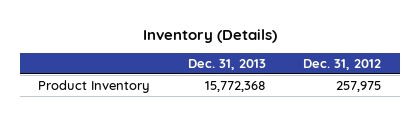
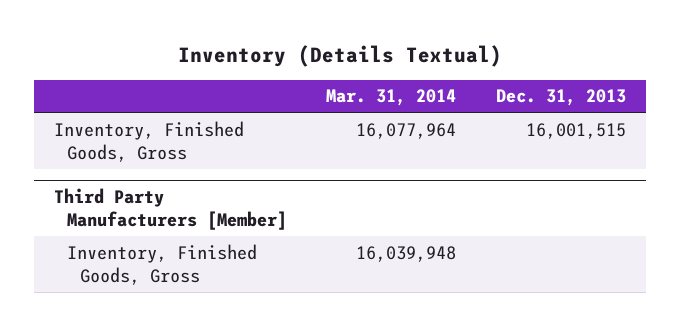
[142,28,277,43] Inventory (Details) -> [177,44,502,67] Inventory (Details Textual)
[302,59,381,71] Dec. 31, 2012 -> none
none -> [326,89,457,107] Mar. 31, 2014
[38,80,151,94] Product Inventory -> [53,120,244,162] Inventory, Finished Goods, Gross
[204,81,266,93] 15,772,368 -> [525,122,626,139] 16,001,515
none -> [53,188,287,231] Third Party Manufacturers [Member]
none -> [66,243,257,285] Inventory, Finished Goods, Gross

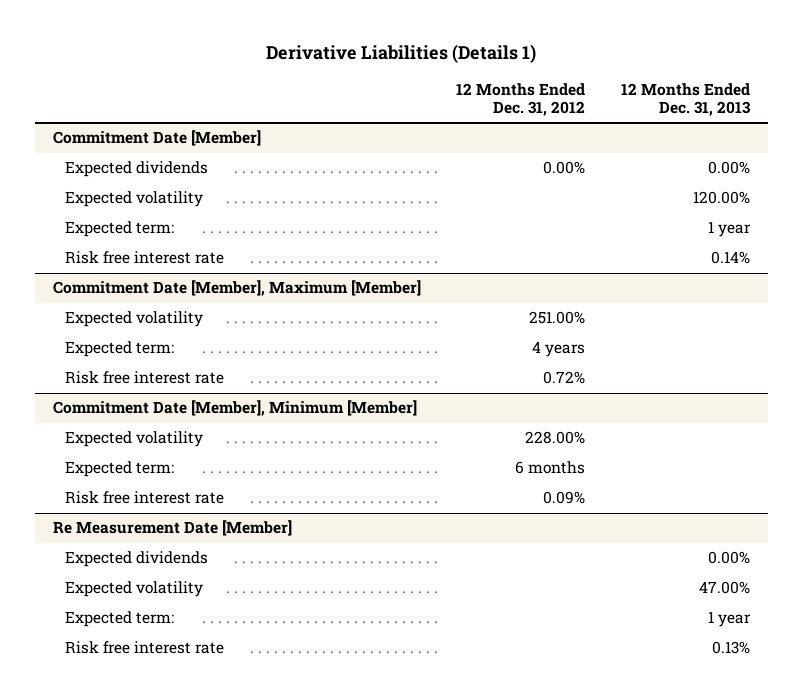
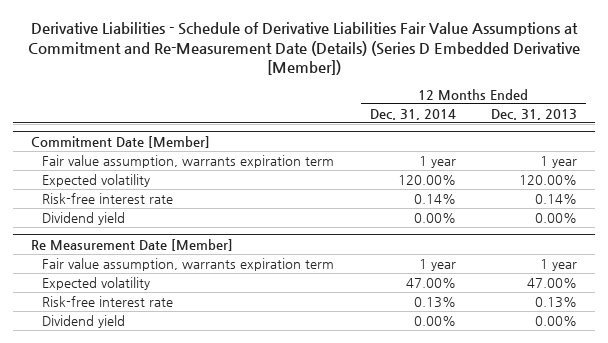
[266,43,537,63] Derivative Liabilities (Details 1) -> [27,22,580,76] Derivative Liabilities - Schedule of Derivative Liabilities Fair Value Assumptions at Commitment and Re-Measurement Date (Details) (Series D Embedded Derivative [Member])
[456,82,586,116] 12 Months Ended Dec. 31, 2012 -> none
none -> [369,108,456,120] Dec. 31, 2014
[65,161,209,178] Expected dividends -> none
none -> [42,154,335,168] Fair value assumption, warrants expiration term
[65,221,175,238] Expected term: -> none
[52,280,421,297] Commitment Date [Member], Maximum [Member] -> none
[65,311,204,328] Expected volatility -> none
[65,341,175,358] Expected term: -> none
[65,371,225,385] Risk free interest rate -> none
[52,400,417,417] Commitment Date [Member], Minimum [Member] -> none
[65,431,204,448] Expected volatility -> none
[65,461,175,478] Expected term: -> none
[65,491,225,505] Risk free interest rate -> none
[65,251,225,265] Risk free interest rate -> [42,192,174,204] Risk-free interest rate
none -> [42,211,126,225] Dividend yield
[65,551,209,568] Expected dividends -> none
none -> [42,257,335,271] Fair value assumption, warrants expiration term
[65,611,175,628] Expected term: -> none
[65,641,225,655] Risk free interest rate -> [42,295,174,307] Risk-free interest rate
none -> [42,314,126,328] Dividend yield

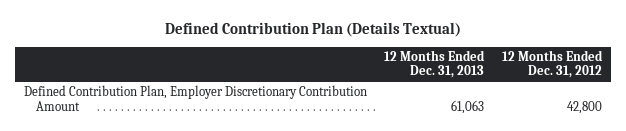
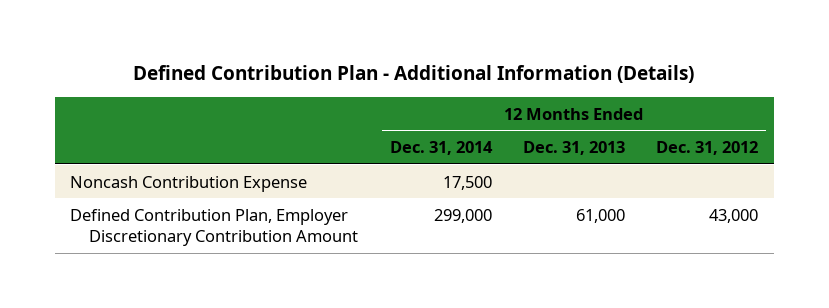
[164,22,461,38] Defined Contribution Plan (Details Textual) -> [133,65,695,84] Defined Contribution Plan - Additional Information (Details)
none -> [389,141,493,156] Dec. 31, 2014
none -> [70,175,308,192] Noncash Contribution Expense
[451,99,485,114] 61,063 -> [576,208,626,223] 61,000
[567,100,603,114] 42,800 -> [709,208,759,223] 43,000

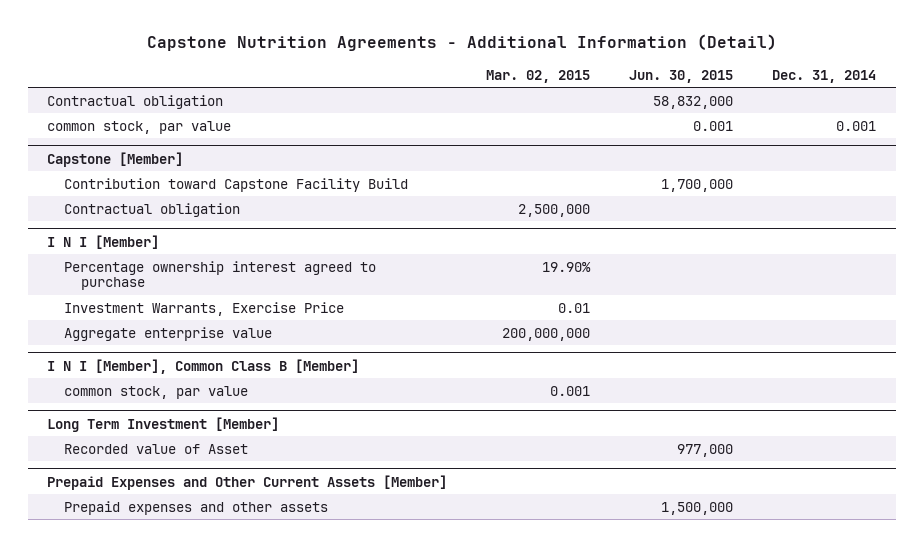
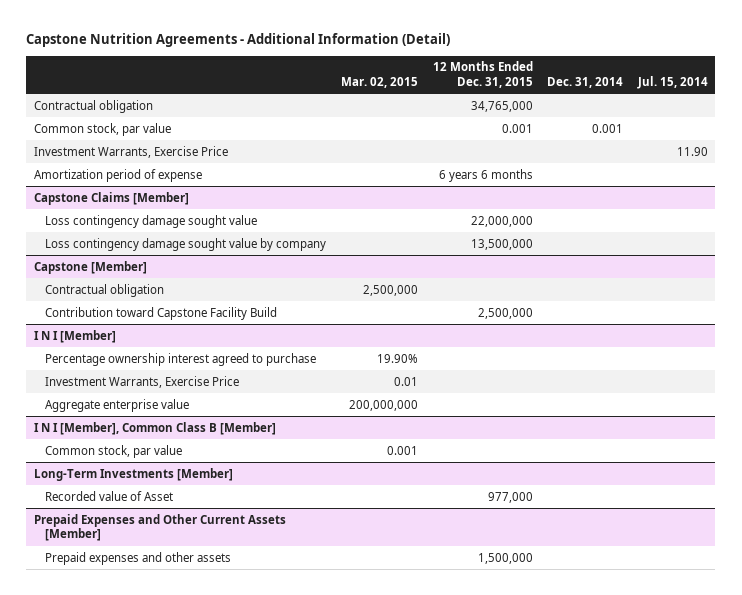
[629,69,734,83] Jun. 30, 2015 -> none
none -> [432,61,533,88] 12 Months Ended Dec. 31, 2015
none -> [637,75,709,89] Jul. 15, 2014
[47,120,232,134] common stock, par value -> [33,122,171,136] Common stock, par value
none -> [33,145,228,158] Investment Warrants, Exercise Price
none -> [33,168,202,182] Amortization period of expense
none -> [33,191,189,205] Capstone Claims [Member]
none -> [45,214,258,228] Loss contingency damage sought value
none -> [45,237,327,251] Loss contingency damage sought value by company
[64,177,409,192] Contribution toward Capstone Facility Build -> [45,306,278,320] Contribution toward Capstone Facility Build
[64,385,249,399] common stock, par value -> [45,444,183,458] Common stock, par value
[47,416,280,432] Long Term Investment [Member] -> [33,467,233,481] Long-Term Investments [Member]

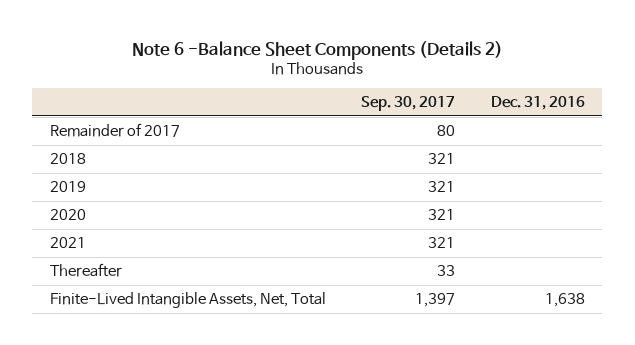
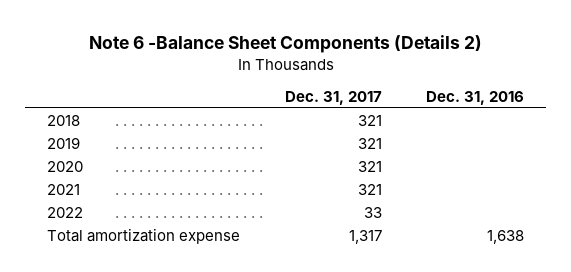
[361,96,456,112] Sep. 30, 2017 -> none
none -> [284,90,382,105] Dec. 31, 2017
[49,122,180,137] Remainder of 2017 -> none
[49,262,122,277] Thereafter -> none
none -> [47,206,84,218] 2022
[49,291,326,308] Finite-Lived Intangible Assets, Net, Total -> [47,227,241,244] Total amortization expense

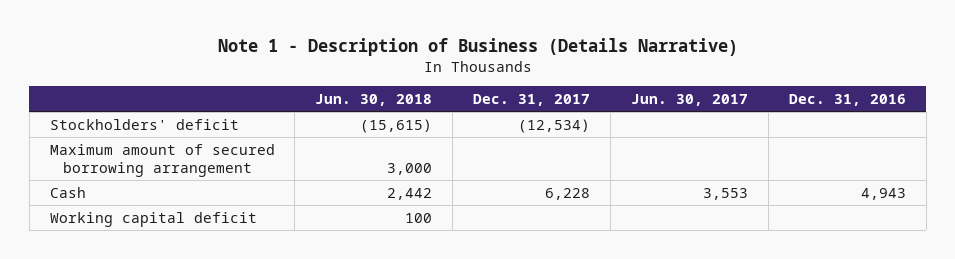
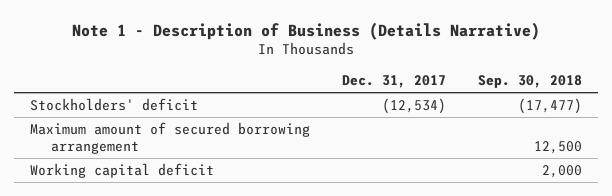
[315,94,433,107] Jun. 30, 2018 -> none
[630,94,748,107] Jun. 30, 2017 -> none
[788,94,906,107] Dec. 31, 2016 -> none
none -> [477,74,582,88] Sep. 30, 2018
[49,186,86,198] Cash -> none

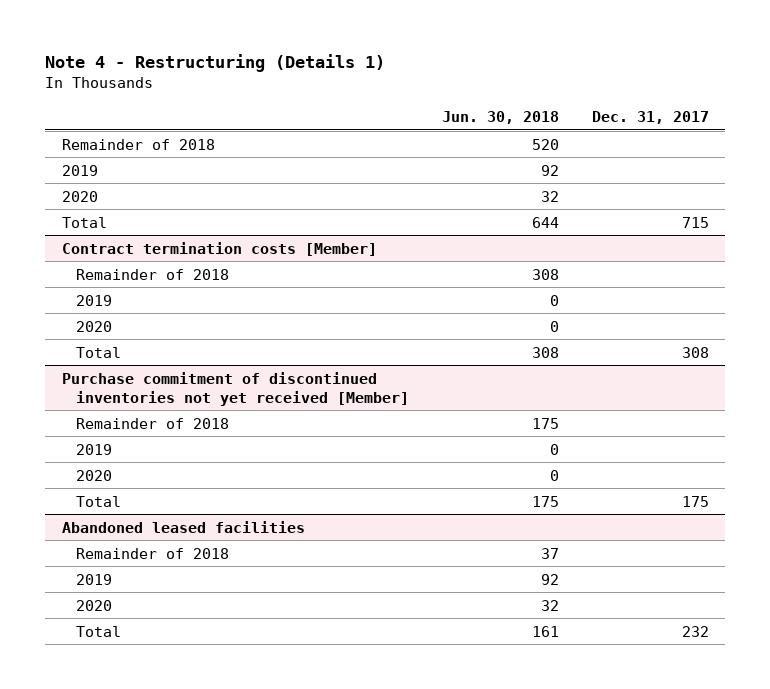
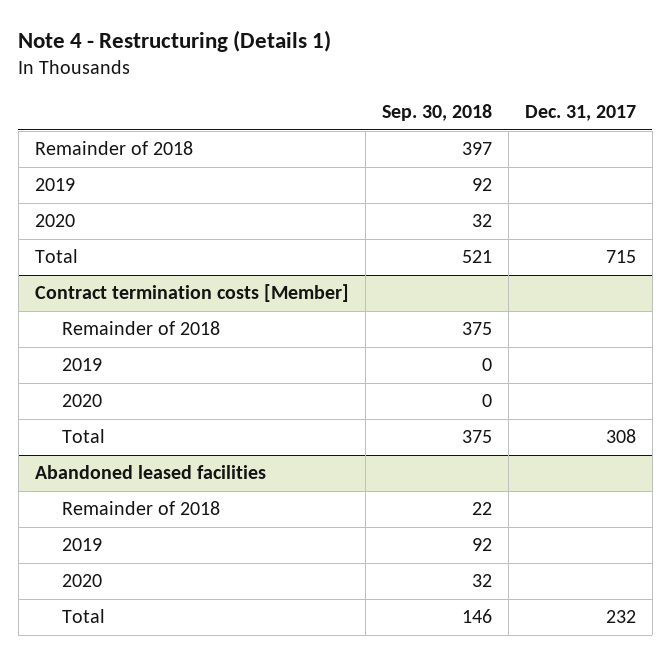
[441,111,559,125] Jun. 30, 2018 -> none
none -> [381,104,492,122] Sep. 30, 2018
[61,371,409,406] Purchase commitment of discontinued inventories not yet received [Member] -> none
[75,417,229,429] Remainder of 2018 -> none
[75,443,112,455] 2019 -> none
[75,469,112,481] 2020 -> none
[75,495,121,507] Total -> none

